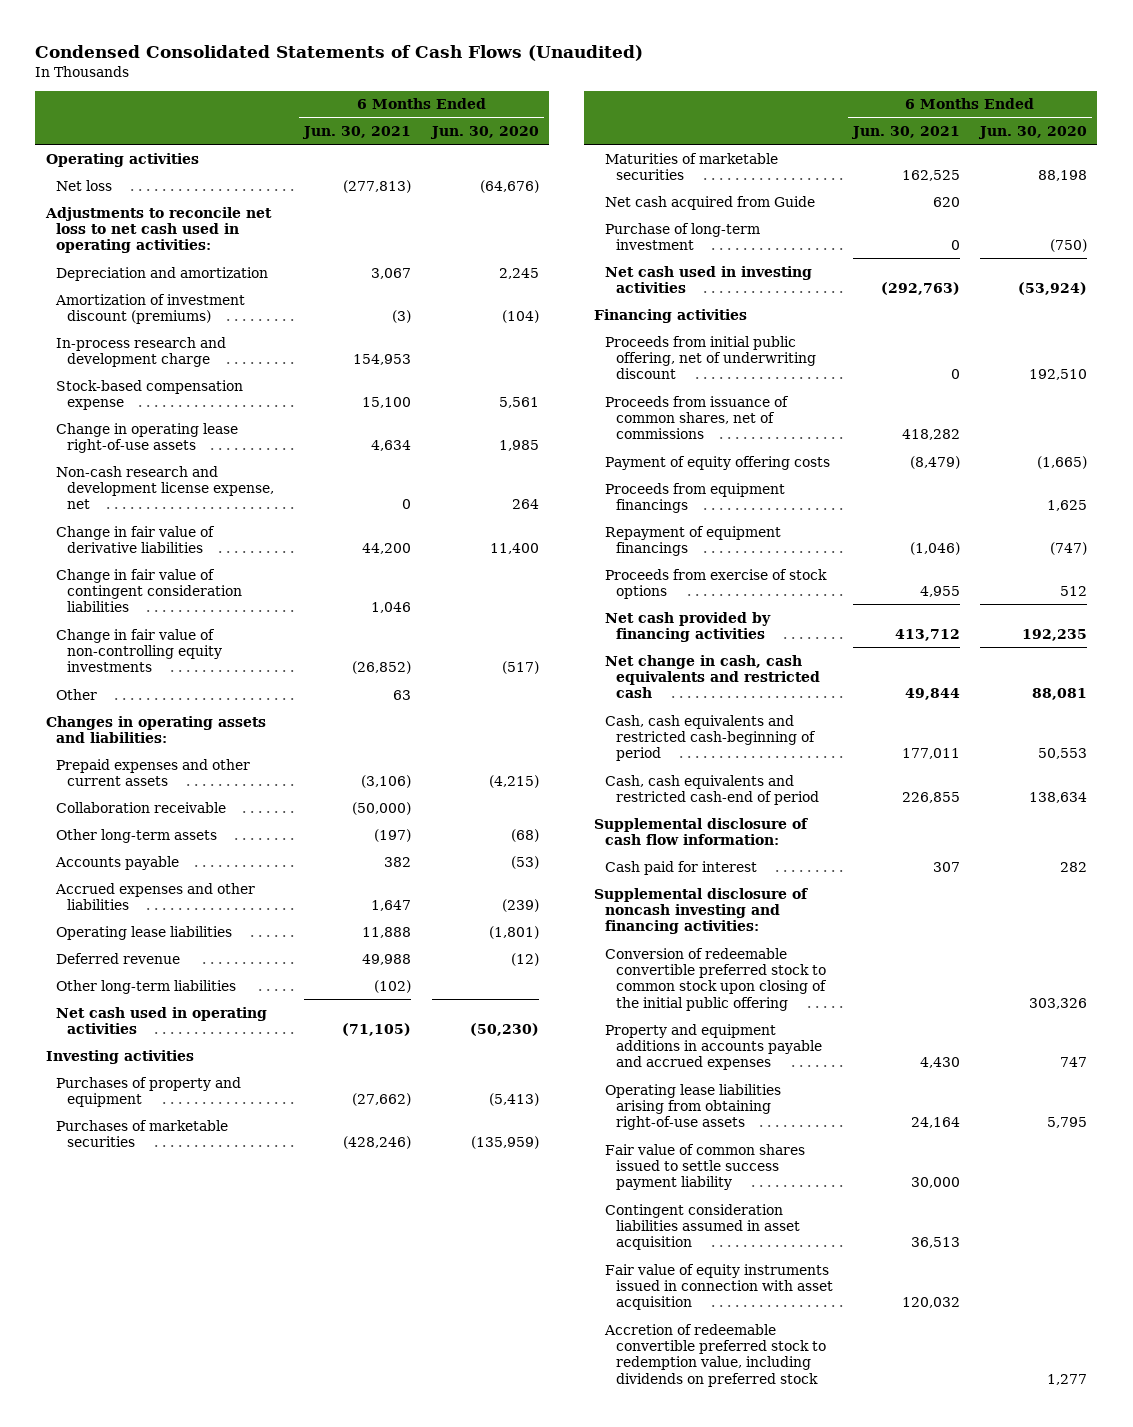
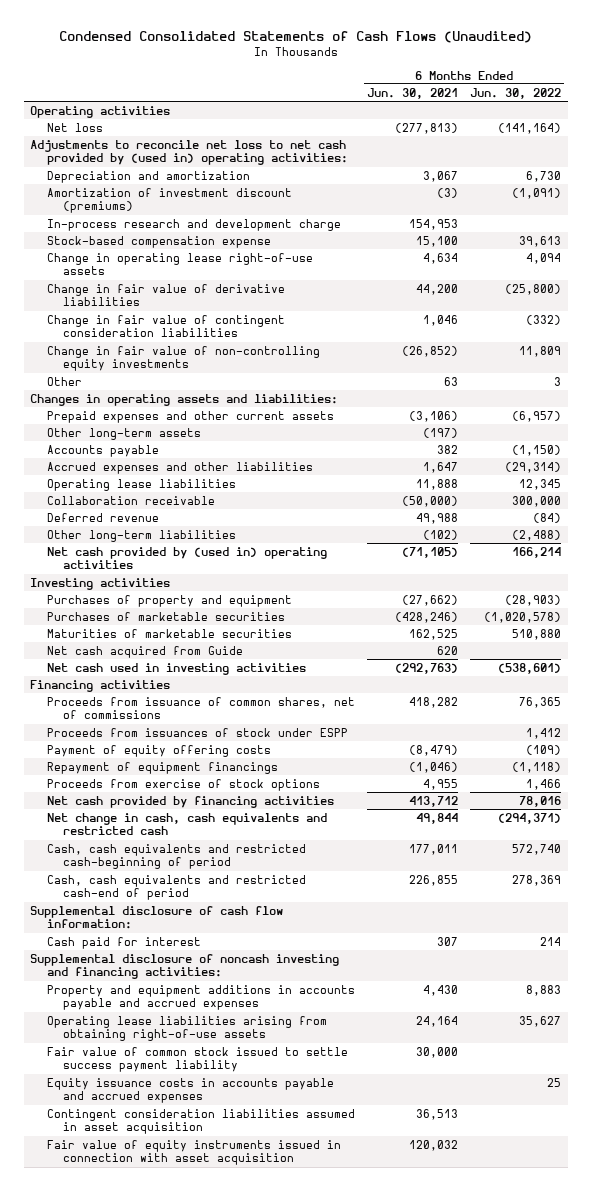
[429,126,539,140] Jun. 30, 2020 -> none
none -> [470,87,562,99] Jun. 30, 2022
[44,206,272,254] Adjustments to reconcile net loss to net cash used in operating activities: -> [30,139,348,166] Adjustments to reconcile net loss to net cash provided by (used in) operating activities:
[56,465,275,510] Non-cash research and development license expense, net -> none
[56,801,227,813] Collaboration receivable -> [46,495,215,505] Collaboration receivable
[56,1006,268,1034] Net cash used in operating activities -> [46,546,327,570] Net cash provided by (used in) operating activities
[605,222,761,250] Purchase of long-term investment -> none
[605,335,816,380] Proceeds from initial public offering, net of underwriting discount -> none
none -> [46,727,348,737] Proceeds from issuances of stock under ESPP
[605,482,786,513] Proceeds from equipment financings -> none
[605,947,827,1011] Conversion of redeemable convertible preferred stock to common stock upon closing of the initial public offering -> none
[605,1143,806,1191] Fair value of common shares issued to settle success payment liability -> [46,1046,348,1073] Fair value of common stock issued to settle success payment liability
none -> [46,1077,334,1104] Equity issuance costs in accounts payable and accrued expenses
[604,1323,826,1387] Accretion of redeemable convertible preferred stock to redemption value, including dividends on preferred stock -> none

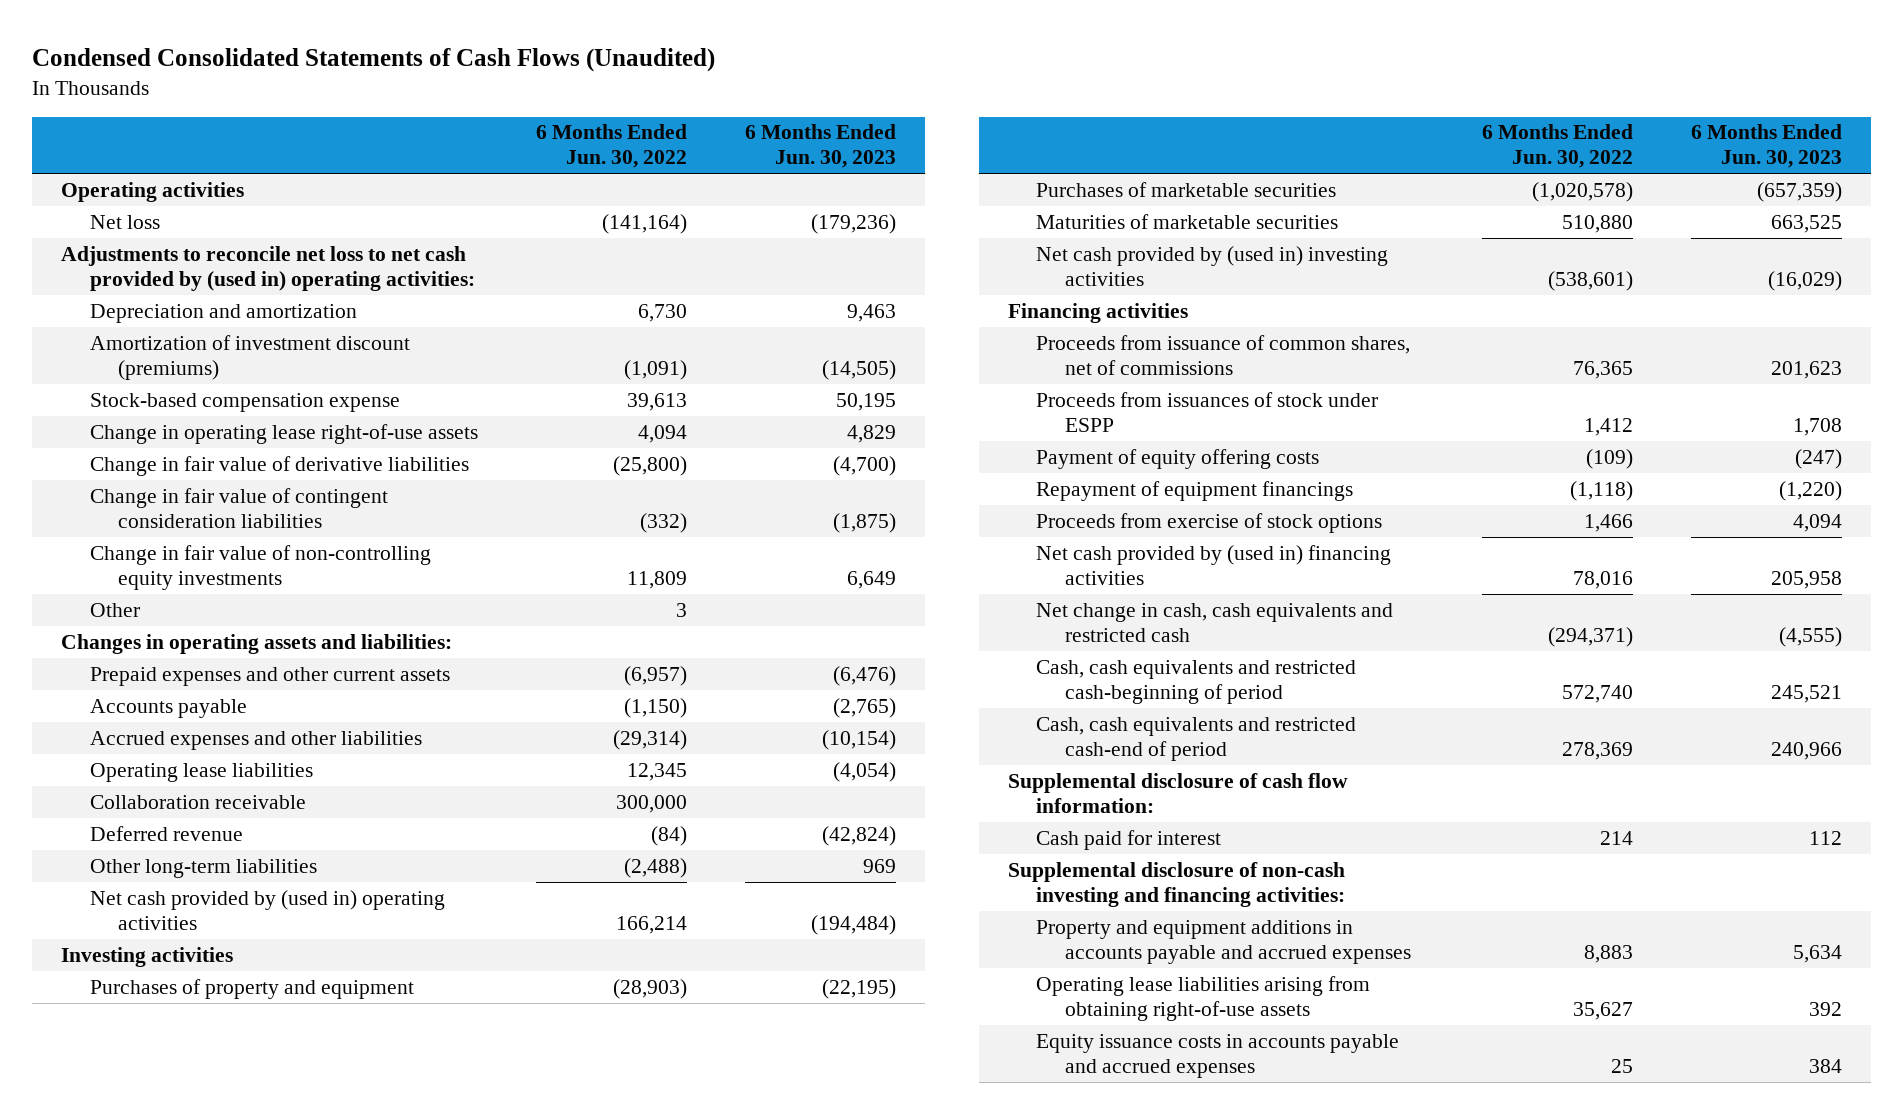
[367,87,459,99] Jun. 30, 2021 -> none
none -> [744,124,896,169] 6 Months Ended Jun. 30, 2023
[46,218,341,231] In-process research and development charge -> none
[46,427,201,440] Other long-term assets -> none
[46,645,243,658] Net cash acquired from Guide -> none
[46,662,306,675] Net cash used in investing activities -> [1036,245,1389,286] Net cash provided by (used in) investing activities
[46,795,334,808] Net cash provided by financing activities -> [1036,544,1392,585] Net cash provided by (used in) financing activities
[30,953,340,980] Supplemental disclosure of noncash investing and financing activities: -> [1007,861,1346,907] Supplemental disclosure of non-cash investing and financing activities:
[46,1046,348,1073] Fair value of common stock issued to settle success payment liability -> none
[46,1108,355,1135] Contingent consideration liabilities assumed in asset acquisition -> none
[46,1139,341,1166] Fair value of equity instruments issued in connection with asset acquisition -> none

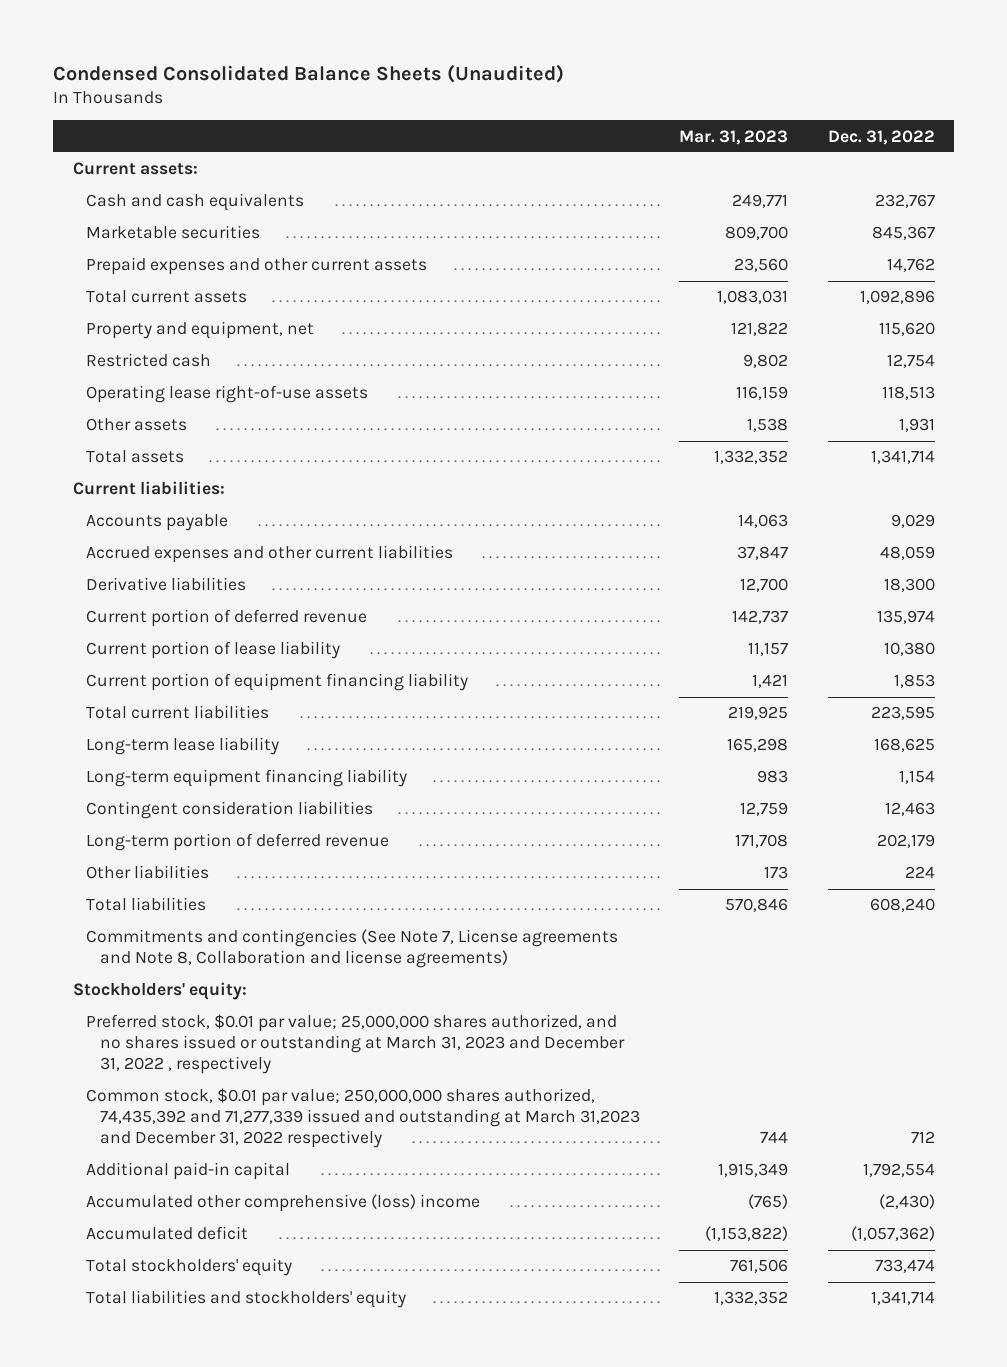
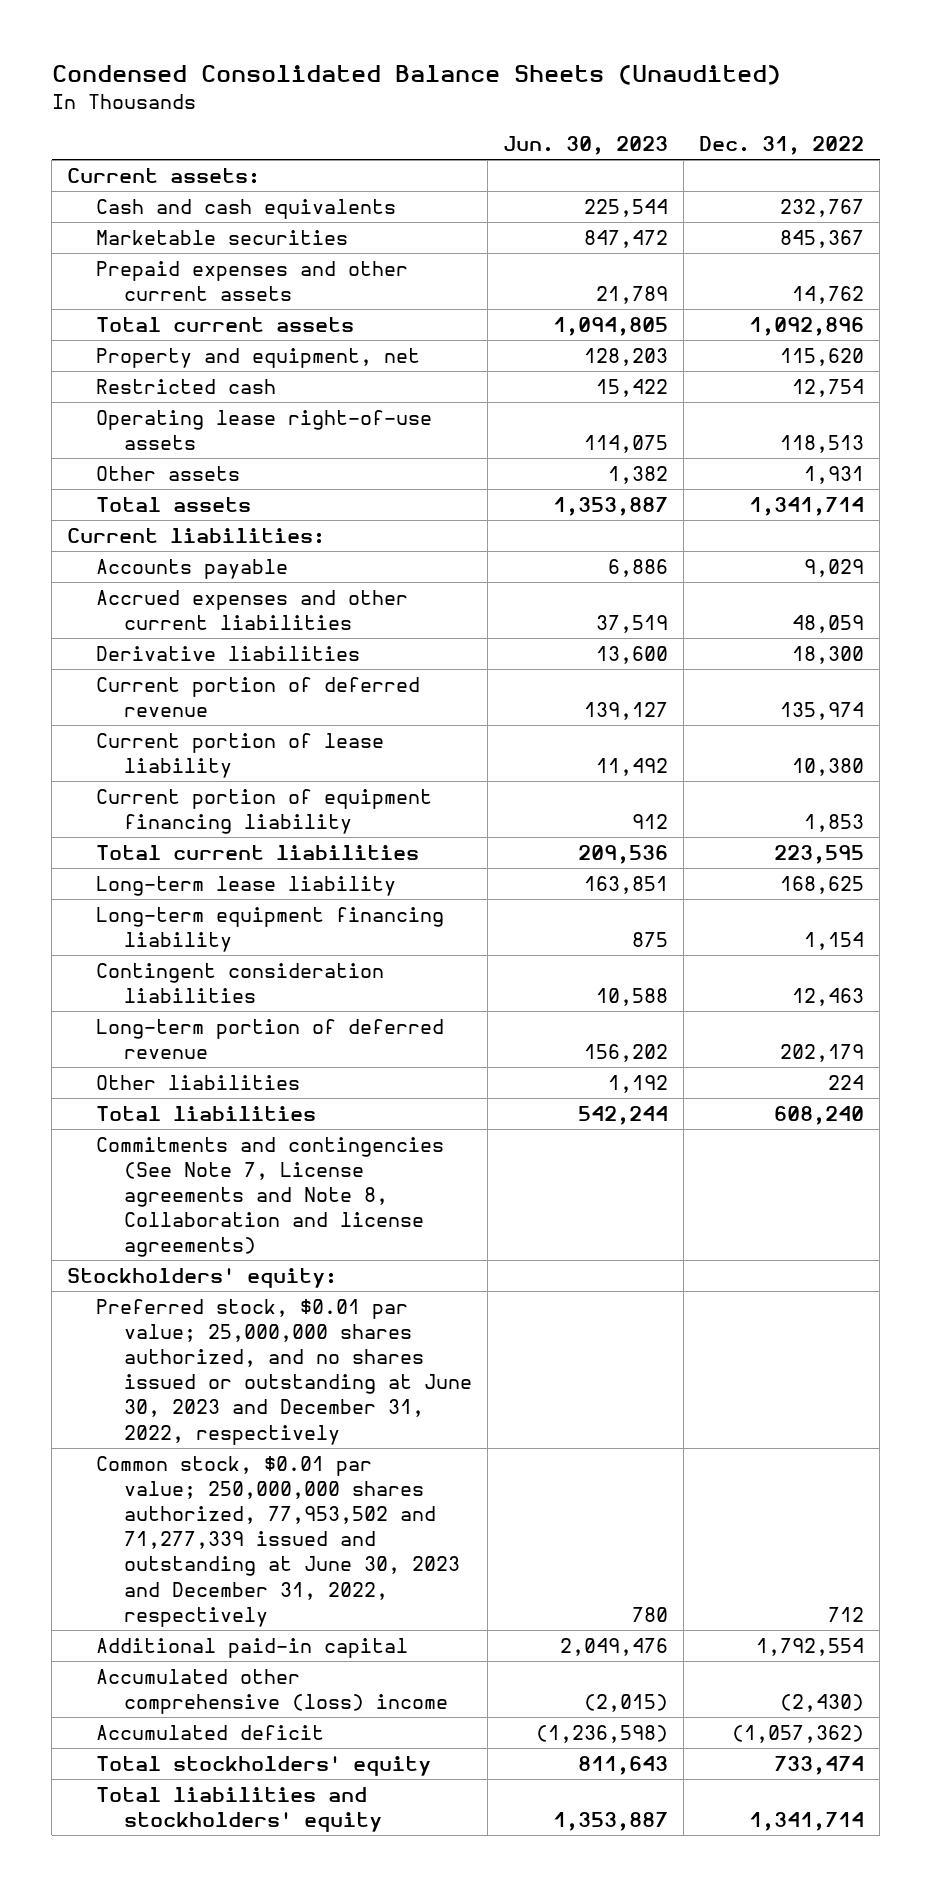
[679,129,789,145] Mar. 31, 2023 -> none
none -> [503,136,669,156] Jun. 30, 2023
[86,1014,625,1075] Preferred stock, $0.01 par value; 25,000,000 shares authorized, and no shares issued or outstanding at March 31, 2023 and December 31, 2022 , respectively -> [95,1298,473,1445] Preferred stock, $0.01 par value; 25,000,000 shares authorized, and no shares issued or outstanding at June 30, 2023 and December 31, 2022, respectively
[86,1088,640,1149] Common stock, $0.01 par value; 250,000,000 shares authorized, 74,435,392 and 71,277,339 issued and outstanding at March 31,2023 and December 31, 2022 respectively -> [95,1455,461,1627] Common stock, $0.01 par value; 250,000,000 shares authorized, 77,953,502 and 71,277,339 issued and outstanding at June 30, 2023 and December 31, 2022, respectively

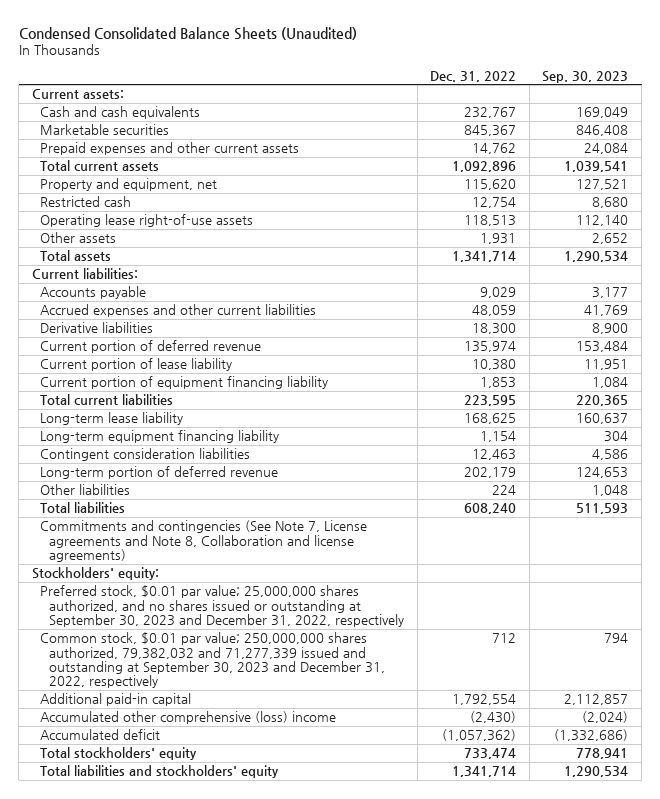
[503,136,669,156] Jun. 30, 2023 -> none
none -> [542,70,629,83] Sep. 30, 2023
[95,1298,473,1445] Preferred stock, $0.01 par value; 25,000,000 shares authorized, and no shares issued or outstanding at June 30, 2023 and December 31, 2022, respectively -> [40,585,404,627] Preferred stock, $0.01 par value; 25,000,000 shares authorized, and no shares issued or outstanding at September 30, 2023 and December 31, 2022, respectively
[95,1455,461,1627] Common stock, $0.01 par value; 250,000,000 shares authorized, 77,953,502 and 71,277,339 issued and outstanding at June 30, 2023 and December 31, 2022, respectively -> [40,632,385,689] Common stock, $0.01 par value; 250,000,000 shares authorized, 79,382,032 and 71,277,339 issued and outstanding at September 30, 2023 and December 31, 2022, respectively

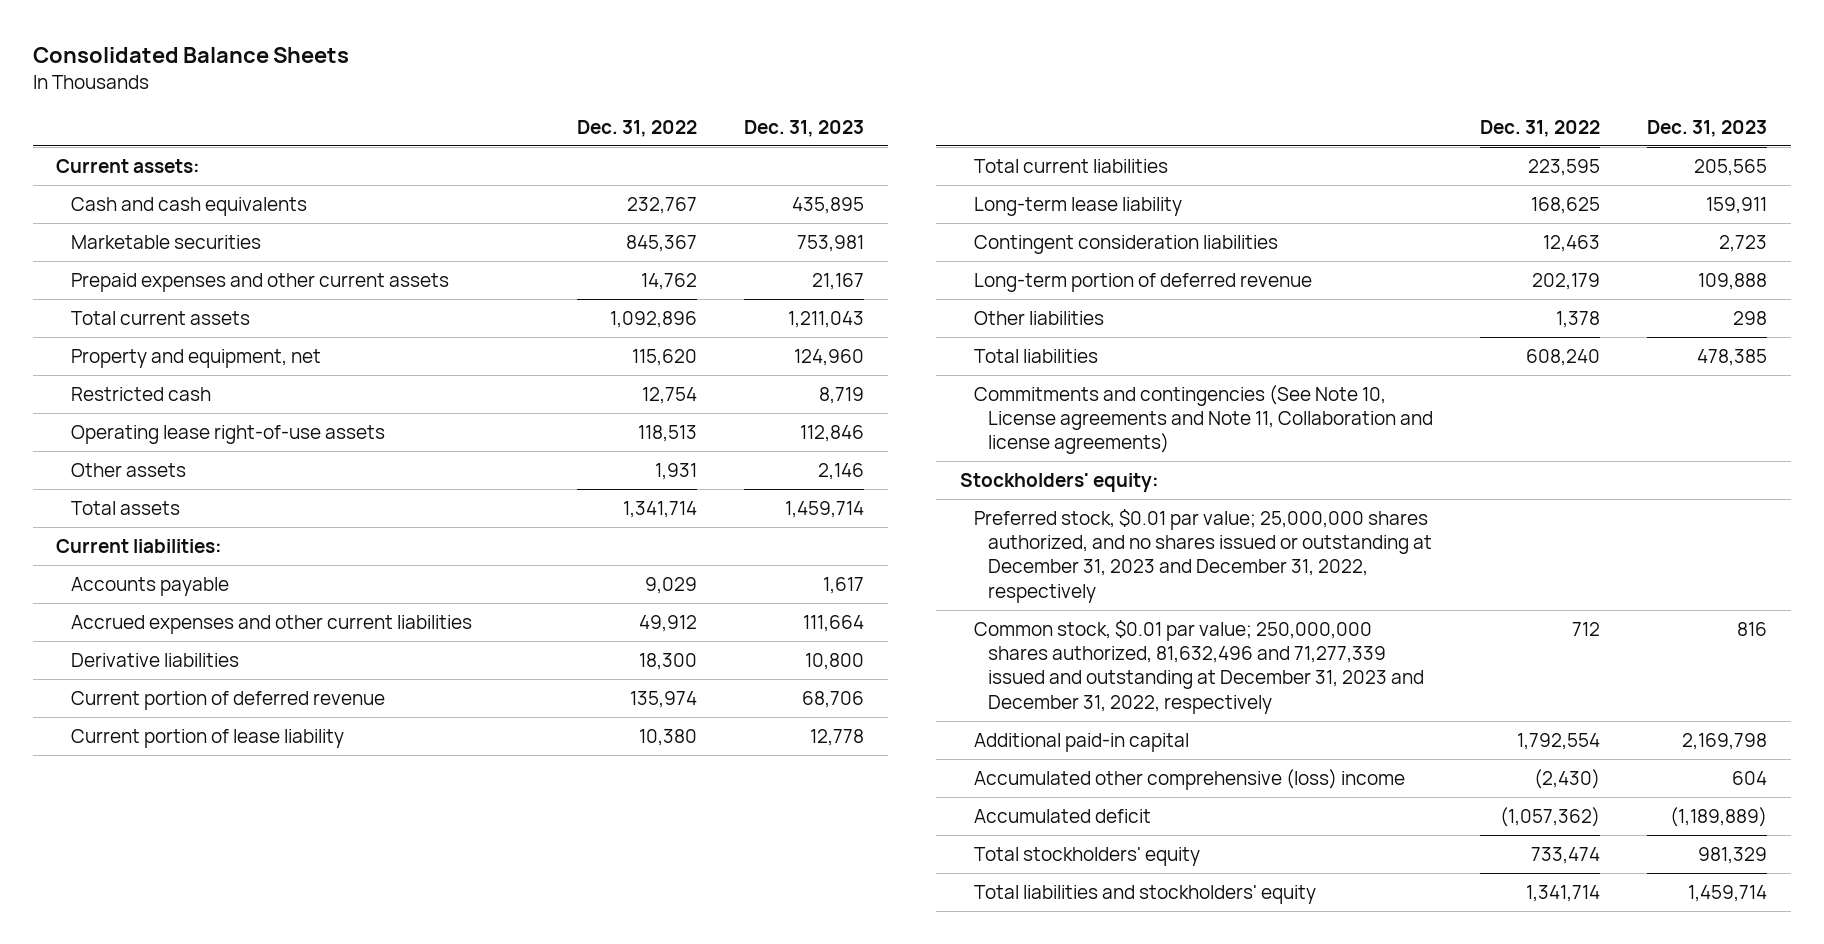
[18,26,357,40] Condensed Consolidated Balance Sheets (Unaudited) -> [32,46,349,63] Consolidated Balance Sheets
[542,70,629,83] Sep. 30, 2023 -> none
none -> [744,119,865,137] Dec. 31, 2023
[472,305,517,317] 48,059 -> [639,615,698,633] 49,912
[40,376,329,390] Current portion of equipment financing liability -> none
[40,430,280,444] Long-term equipment financing liability -> none
[492,485,517,496] 224 -> [1556,311,1601,329] 1,378
[40,520,368,562] Commitments and contingencies (See Note 7, License agreements and Note 8, Collaboration and license agreements) -> [973,385,1433,455] Commitments and contingencies (See Note 10, License agreements and Note 11, Collaboration and license agreements)
[40,585,404,627] Preferred stock, $0.01 par value; 25,000,000 shares authorized, and no shares issued or outstanding at September 30, 2023 and December 31, 2022, respectively -> [973,509,1432,603] Preferred stock, $0.01 par value; 25,000,000 shares authorized, and no shares issued or outstanding at December 31, 2023 and December 31, 2022, respectively
[40,632,385,689] Common stock, $0.01 par value; 250,000,000 shares authorized, 79,382,032 and 71,277,339 issued and outstanding at September 30, 2023 and December 31, 2022, respectively -> [973,620,1424,714] Common stock, $0.01 par value; 250,000,000 shares authorized, 81,632,496 and 71,277,339 issued and outstanding at December 31, 2023 and December 31, 2022, respectively

